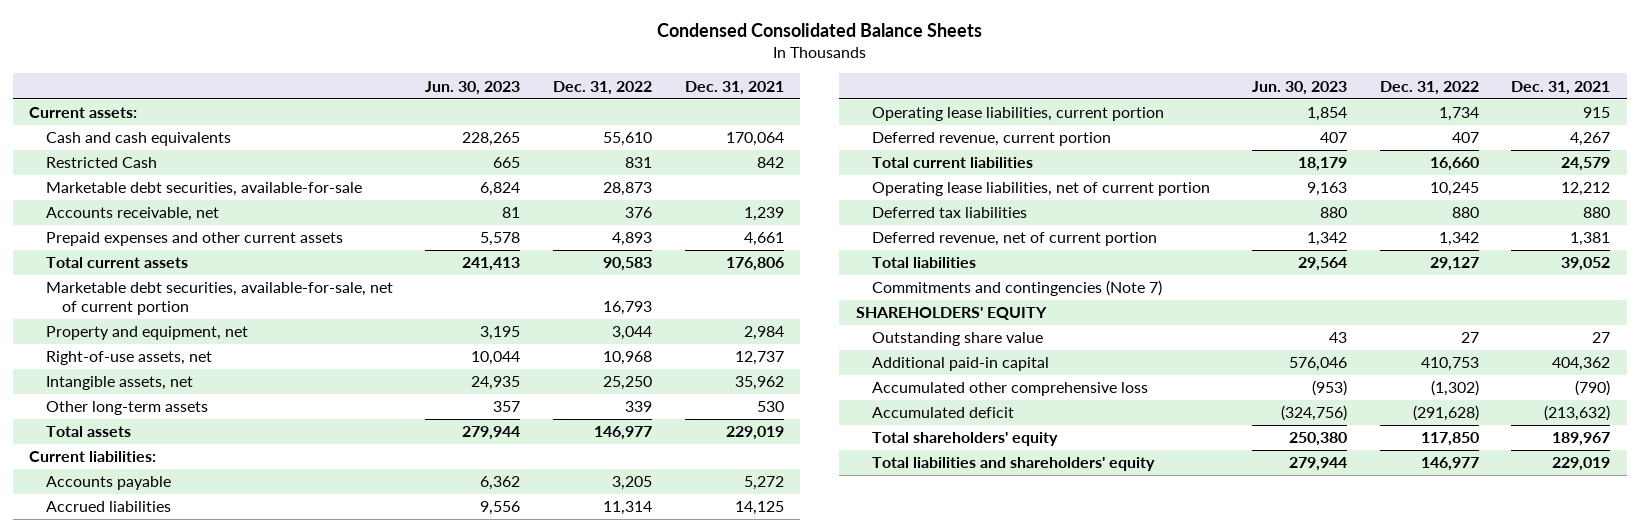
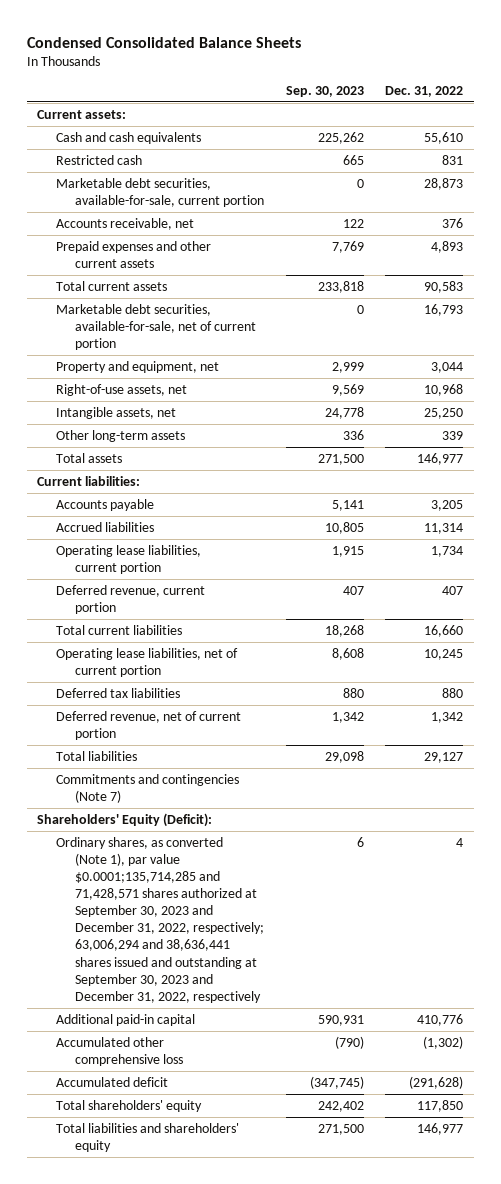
[425,80,521,95] Jun. 30, 2023 -> none
[684,80,784,95] Dec. 31, 2021 -> none
none -> [285,86,364,98] Sep. 30, 2023
[45,157,157,169] Restricted Cash -> [56,154,143,165] Restricted cash
[45,182,362,197] Marketable debt securities, available-for-sale -> [56,177,265,207] Marketable debt securities, available-for-sale, current portion
[872,332,1044,347] Outstanding share value -> none
[855,307,1047,321] SHAREHOLDERS' EQUITY -> [37,812,213,827] Shareholders' Equity (Deficit):
none -> [56,836,265,1003] Ordinary shares, as converted (Note 1), par value $0.0001;135,714,285 and 71,428,571 shares authorized at September 30, 2023 and December 31, 2022, respectively; 63,006,294 and 38,636,441 shares issued and outstanding at September 30, 2023 and December 31, 2022, respectively
[1420,357,1479,372] 410,753 -> [417,1013,464,1026] 410,776

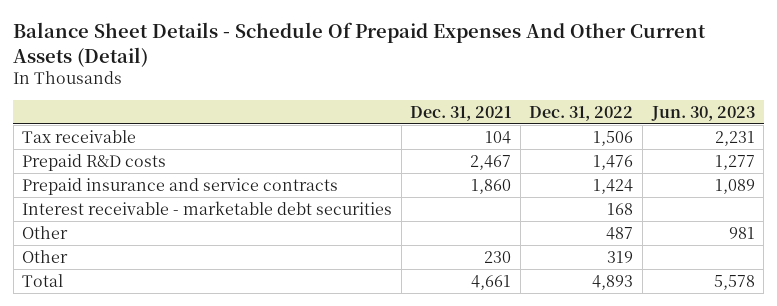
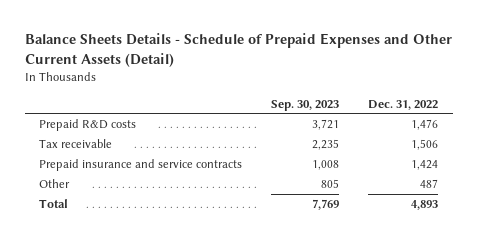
[13,21,707,67] Balance Sheet Details - Schedule Of Prepaid Expenses And Other Current Assets (Detail) -> [24,33,452,67] Balance Sheets Details - Schedule of Prepaid Expenses and Other Current Assets (Detail)
[410,105,512,121] Dec. 31, 2021 -> none
[650,105,755,121] Jun. 30, 2023 -> none
none -> [271,99,340,111] Sep. 30, 2023
[22,129,137,143] Tax receivable -> [39,138,113,148] Tax receivable
[22,200,393,215] Interest receivable - marketable debt securities -> none
[22,249,69,263] Other -> none

